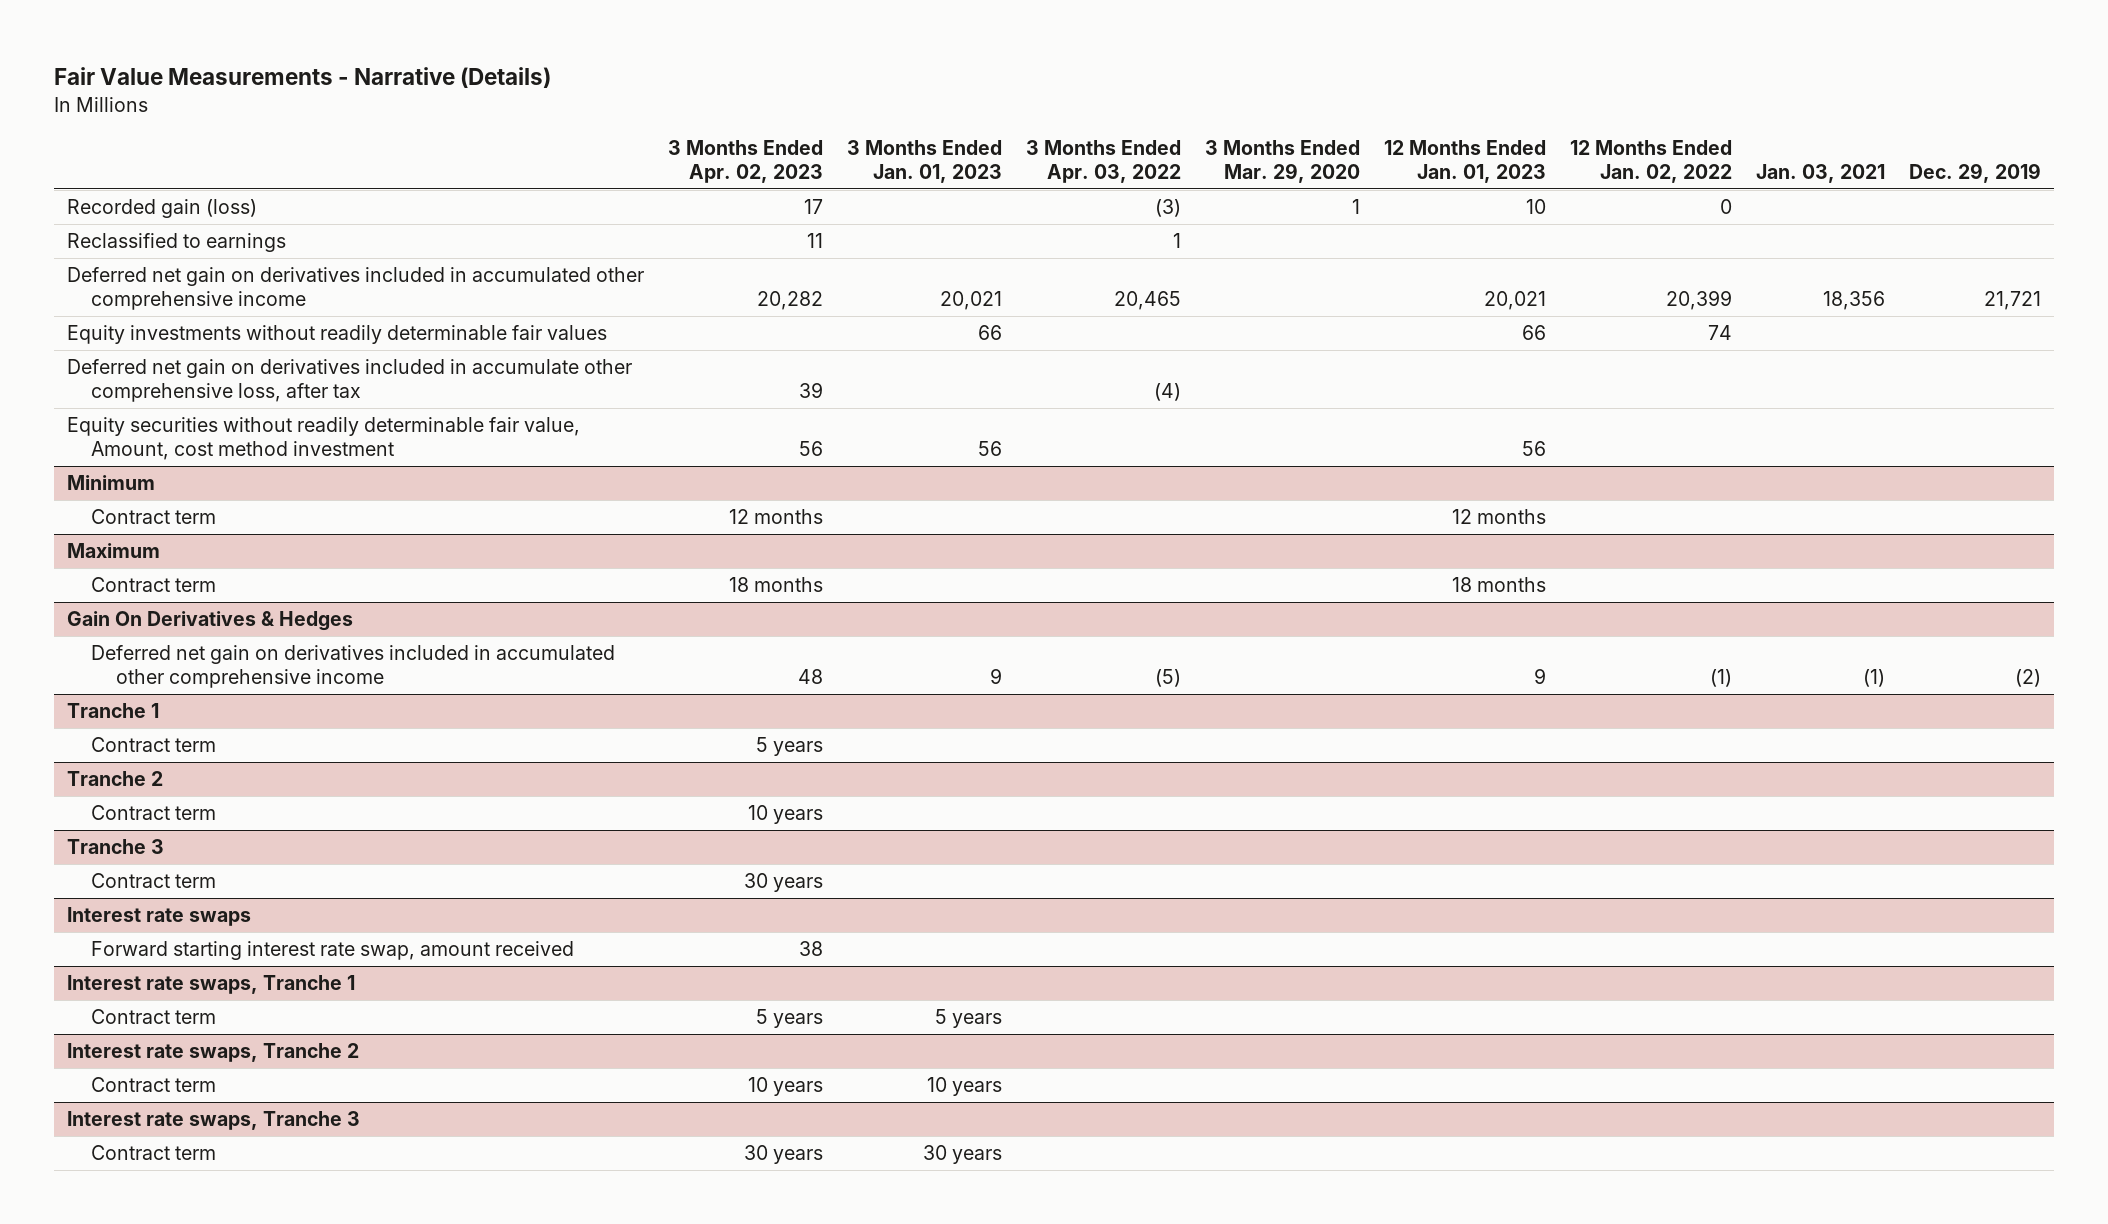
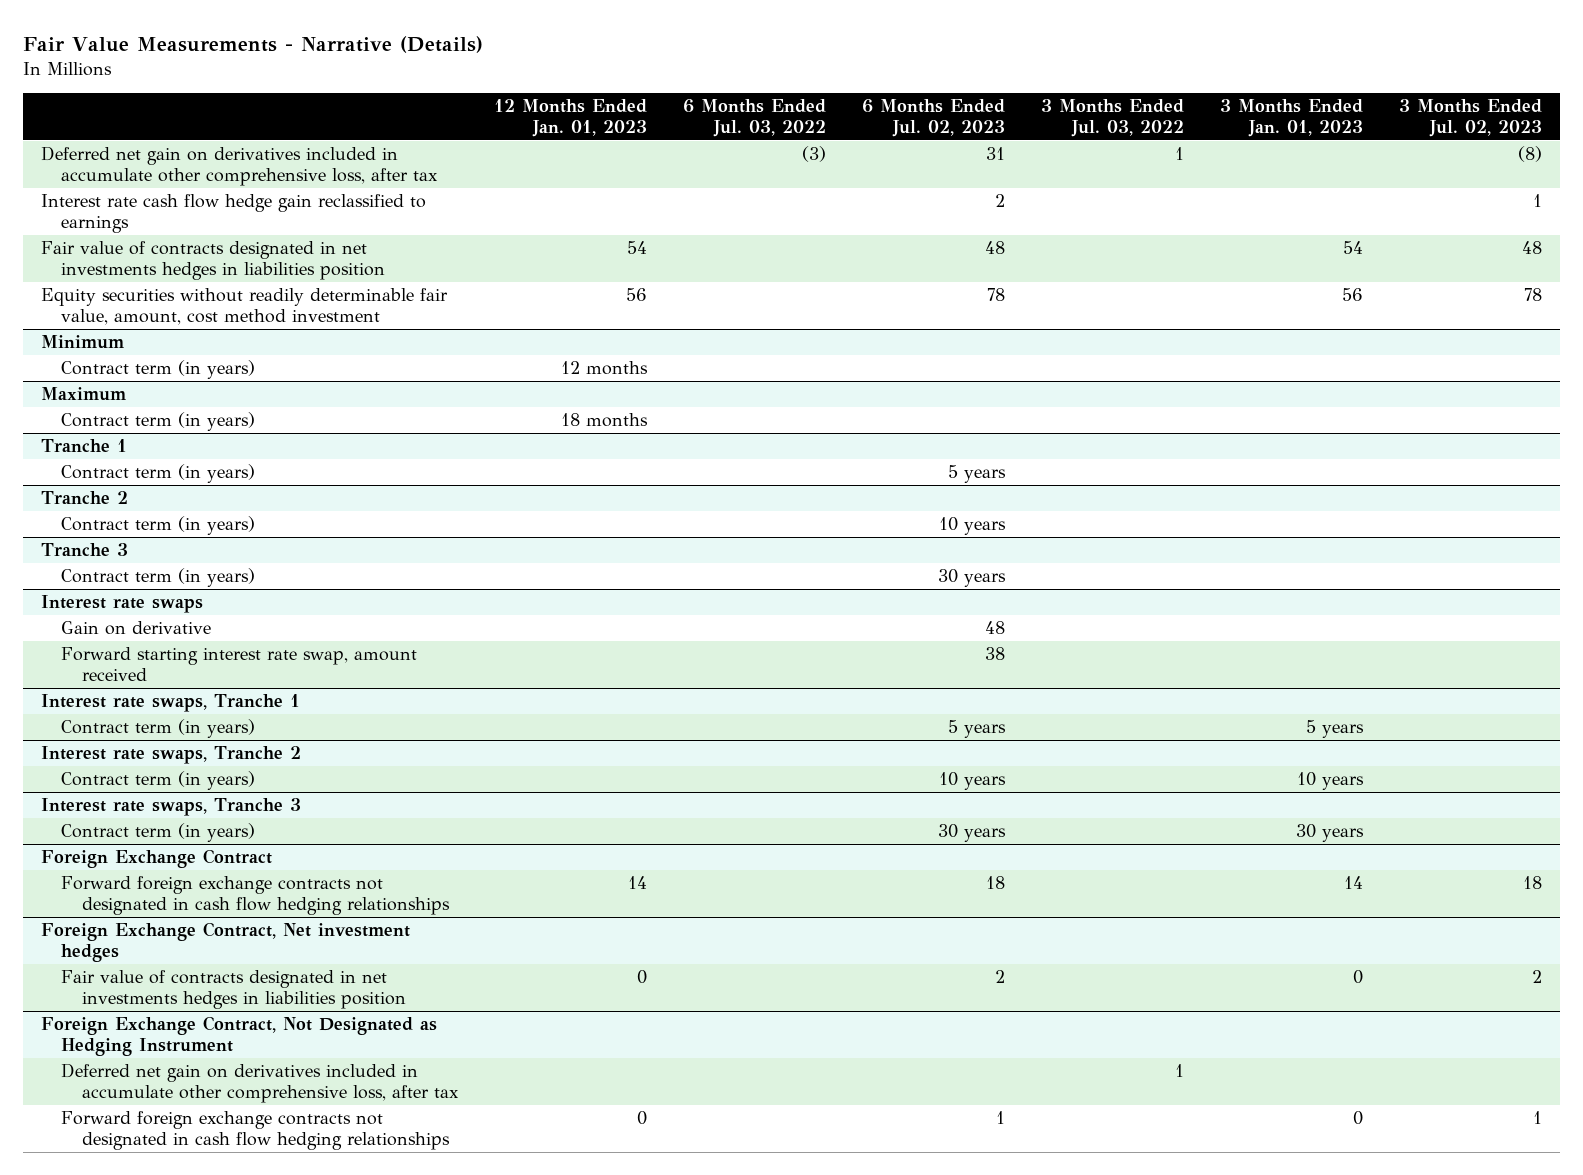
[667,140,823,183] 3 Months Ended Apr. 02, 2023 -> none
[1025,140,1181,183] 3 Months Ended Apr. 03, 2022 -> none
[1205,140,1361,183] 3 Months Ended Mar. 29, 2020 -> none
[1570,140,1733,183] 12 Months Ended Jan. 02, 2022 -> none
[1756,163,1886,183] Jan. 03, 2021 -> none
[1909,162,2042,183] Dec. 29, 2019 -> none
none -> [682,98,826,137] 6 Months Ended Jul. 03, 2022
none -> [862,98,1006,137] 6 Months Ended Jul. 02, 2023
none -> [1041,98,1185,137] 3 Months Ended Jul. 03, 2022
none -> [1399,98,1543,137] 3 Months Ended Jul. 02, 2023
[66,199,257,219] Recorded gain (loss) -> none
[66,233,286,253] Reclassified to earnings -> none
[66,267,644,310] Deferred net gain on derivatives included in accumulated other comprehensive income -> none
[66,325,607,345] Equity investments without readily determinable fair values -> none
none -> [41,194,427,234] Interest rate cash flow hedge gain reclassified to earnings
none -> [41,241,386,281] Fair value of contracts designated in net investments hedges in liabilities position
[66,417,580,460] Equity securities without readily determinable fair value, Amount, cost method investment -> [41,288,449,326] Equity securities without readily determinable fair value, amount, cost method investment
[91,509,217,525] Contract term -> [61,360,256,380] Contract term (in years)
[66,611,353,632] Gain On Derivatives & Hedges -> none
[91,645,616,688] Deferred net gain on derivatives included in accumulated other comprehensive income -> none
[91,577,217,593] Contract term -> [61,412,256,432] Contract term (in years)
[91,737,217,753] Contract term -> [61,464,256,484] Contract term (in years)
[91,805,217,821] Contract term -> [61,516,256,536] Contract term (in years)
[91,873,217,889] Contract term -> [61,568,256,588] Contract term (in years)
none -> [61,621,212,636] Gain on derivative
[91,1009,217,1025] Contract term -> [61,719,256,739] Contract term (in years)
[91,1077,217,1093] Contract term -> [61,771,256,791] Contract term (in years)
[91,1145,217,1161] Contract term -> [61,823,256,843] Contract term (in years)
none -> [41,849,273,869] Foreign Exchange Contract
none -> [61,876,450,916] Forward foreign exchange contracts not designated in cash flow hedging relationships
none -> [41,922,411,963] Foreign Exchange Contract, Net investment hedges
none -> [61,970,406,1010] Fair value of contracts designated in net investments hedges in liabilities position
none -> [41,1016,438,1057] Foreign Exchange Contract, Not Designated as Hedging Instrument
none -> [61,1063,459,1104] Deferred net gain on derivatives included in accumulate other comprehensive loss, after tax
none -> [61,1111,450,1151] Forward foreign exchange contracts not designated in cash flow hedging relationships

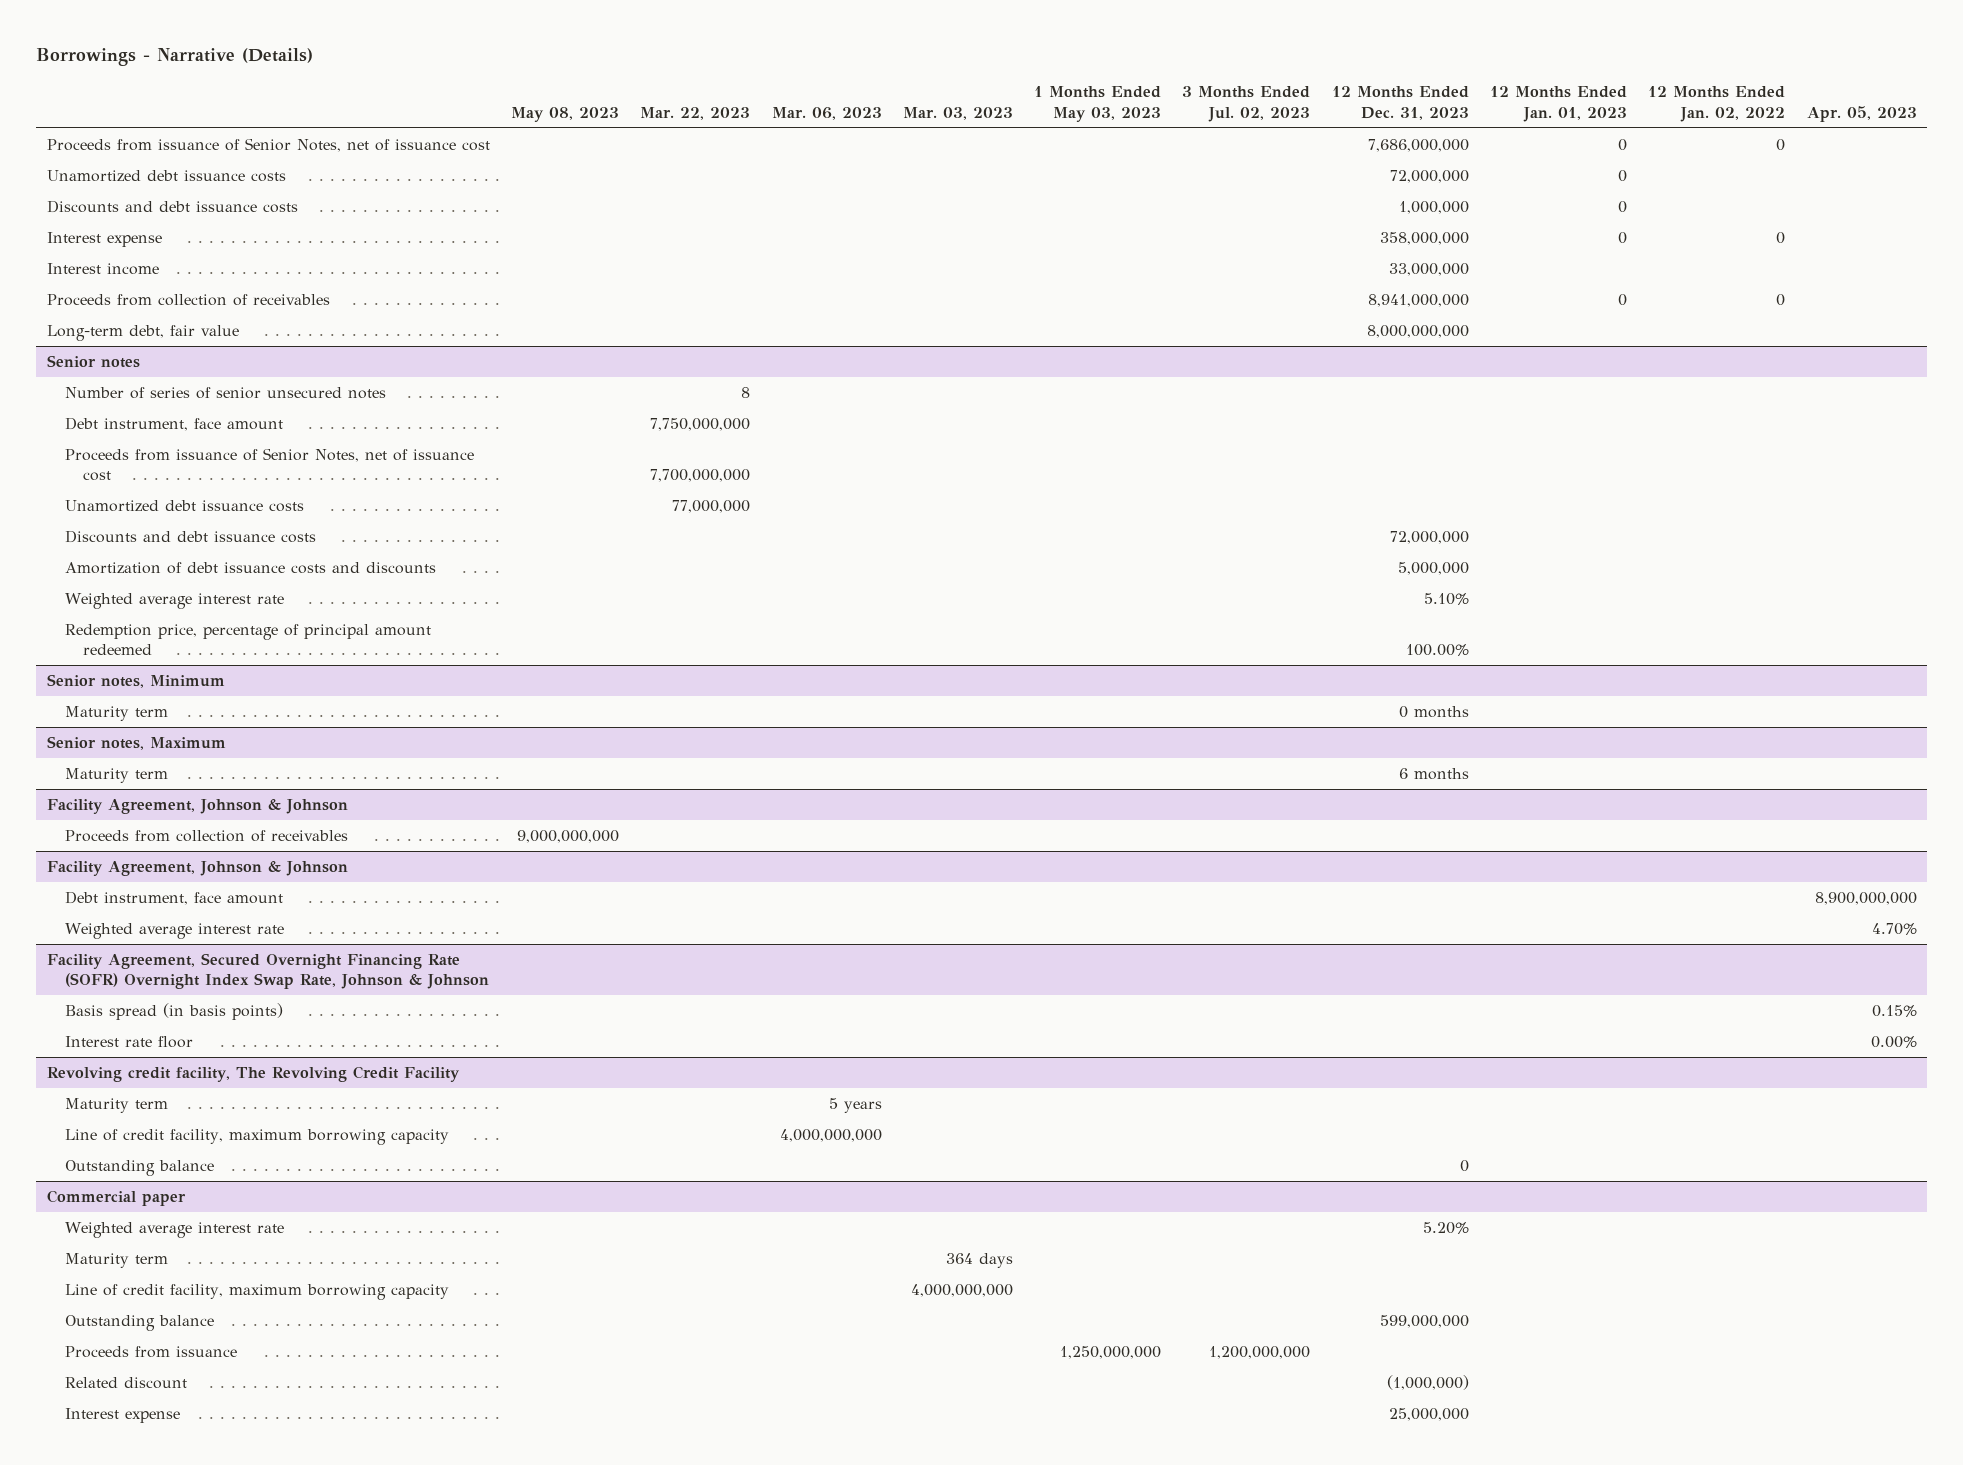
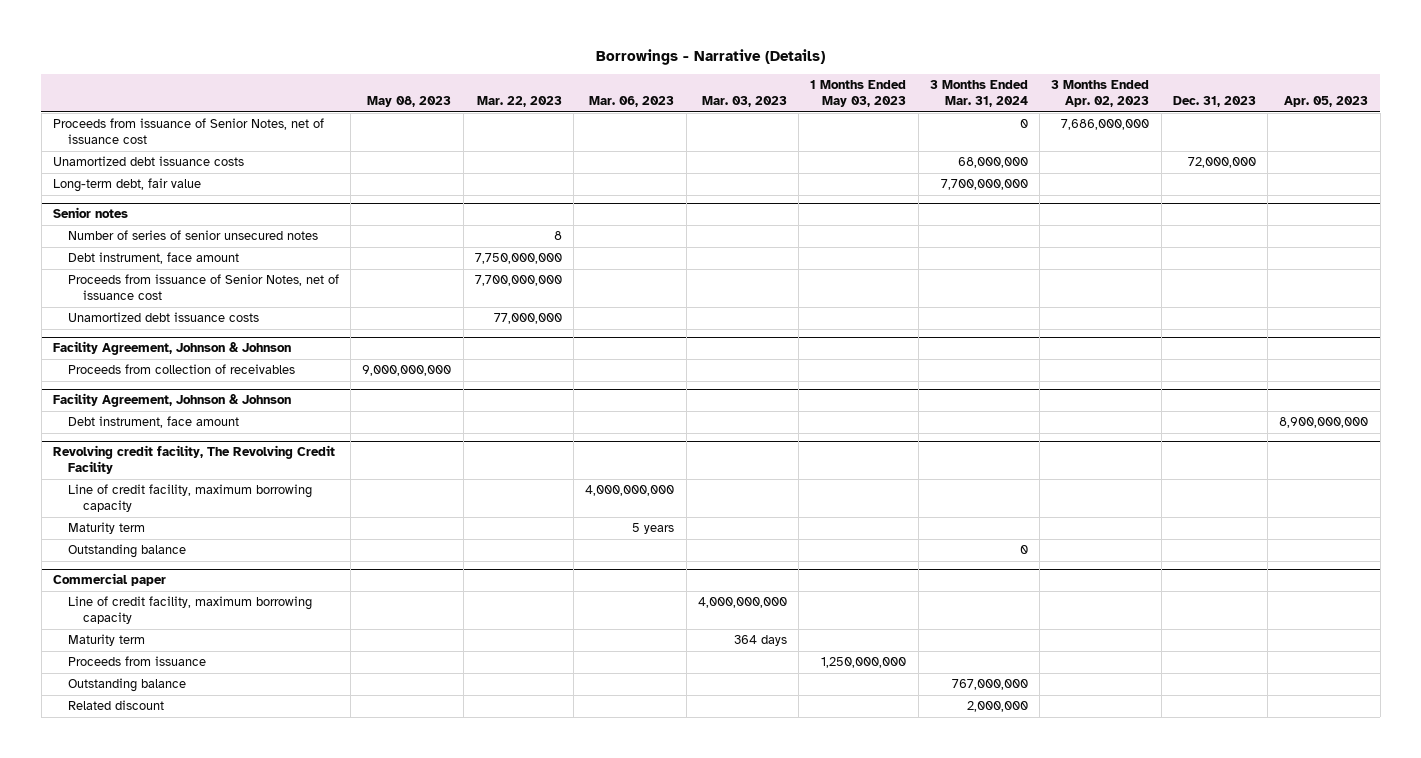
[1182,86,1311,122] 3 Months Ended Jul. 02, 2023 -> none
[1331,86,1469,120] 12 Months Ended Dec. 31, 2023 -> none
[1489,86,1627,122] 12 Months Ended Jan. 01, 2023 -> none
[1648,86,1786,122] 12 Months Ended Jan. 02, 2022 -> none
none -> [929,80,1028,108] 3 Months Ended Mar. 31, 2024
none -> [1051,80,1150,108] 3 Months Ended Apr. 02, 2023
none -> [1172,96,1256,108] Dec. 31, 2023
[46,199,298,213] Discounts and debt issuance costs -> none
[46,231,162,247] Interest expense -> none
[46,262,159,275] Interest income -> none
[46,293,330,306] Proceeds from collection of receivables -> none
[64,529,316,543] Discounts and debt issuance costs -> none
[64,561,436,574] Amortization of debt issuance costs and discounts -> none
[64,592,284,609] Weighted average interest rate -> none
[64,623,431,656] Redemption price, percentage of principal amount redeemed -> none
[46,673,225,688] Senior notes, Minimum -> none
[64,705,168,721] Maturity term -> none
[46,735,226,750] Senior notes, Maximum -> none
[64,767,168,783] Maturity term -> none
[64,922,284,939] Weighted average interest rate -> none
[46,952,489,990] Facility Agreement, Secured Overnight Financing Rate (SOFR) Overnight Index Swap Rate, Johnson & Johnson -> none
[64,1002,283,1020] Basis spread (in basis points) -> none
[64,1035,193,1048] Interest rate floor -> none
[64,1097,168,1113] Maturity term -> [67,522,145,535] Maturity term
[64,1221,284,1238] Weighted average interest rate -> none
[64,1252,168,1268] Maturity term -> [67,634,145,647] Maturity term
[64,1314,214,1331] Outstanding balance -> [67,678,186,693] Outstanding balance
[64,1407,180,1423] Interest expense -> none

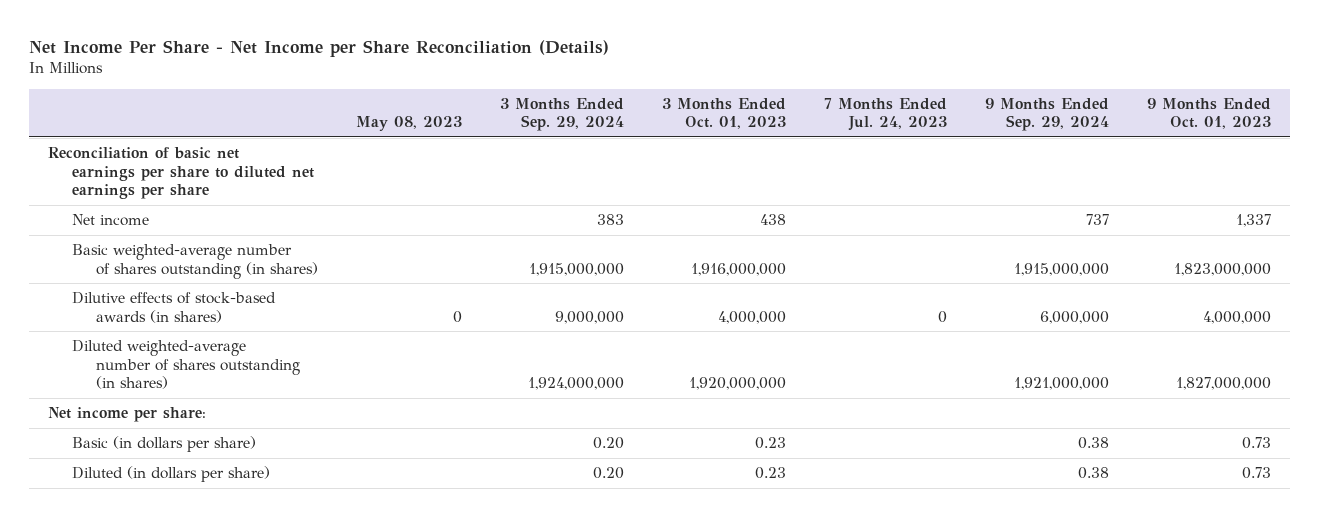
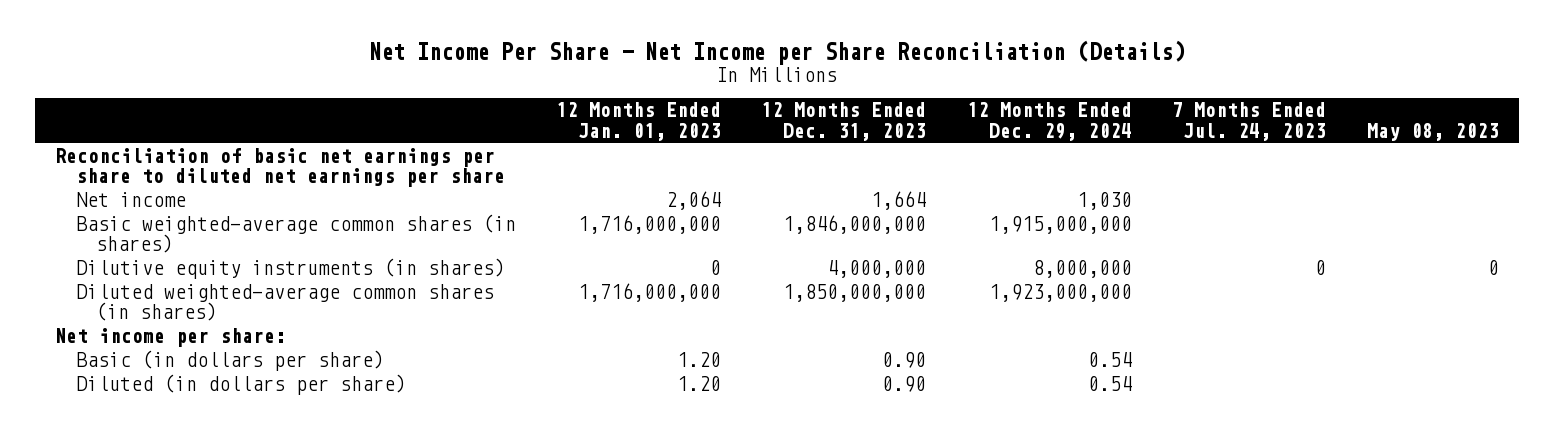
[499,97,624,132] 3 Months Ended Sep. 29, 2024 -> none
[661,97,786,130] 3 Months Ended Oct. 01, 2023 -> none
[984,97,1109,132] 9 Months Ended Sep. 29, 2024 -> none
[1146,97,1271,130] 9 Months Ended Oct. 01, 2023 -> none
none -> [555,102,721,141] 12 Months Ended Jan. 01, 2023
none -> [761,102,927,141] 12 Months Ended Dec. 31, 2023
none -> [966,102,1132,141] 12 Months Ended Dec. 29, 2024
[71,244,318,279] Basic weighted-average number of shares outstanding (in shares) -> [75,213,516,253] Basic weighted-average common shares (in shares)
[71,292,276,323] Dilutive effects of stock-based awards (in shares) -> [75,257,505,279] Dilutive equity instruments (in shares)
[71,340,300,390] Diluted weighted-average number of shares outstanding (in shares) -> [75,283,494,321] Diluted weighted-average common shares (in shares)

